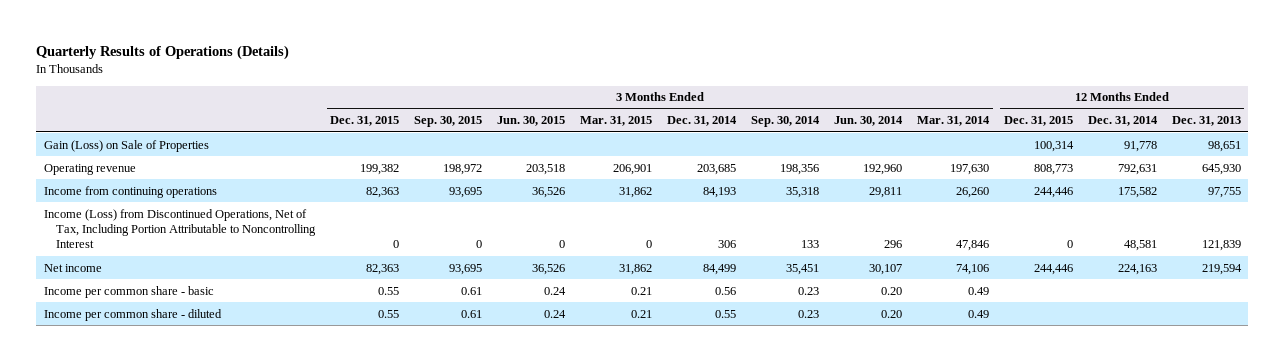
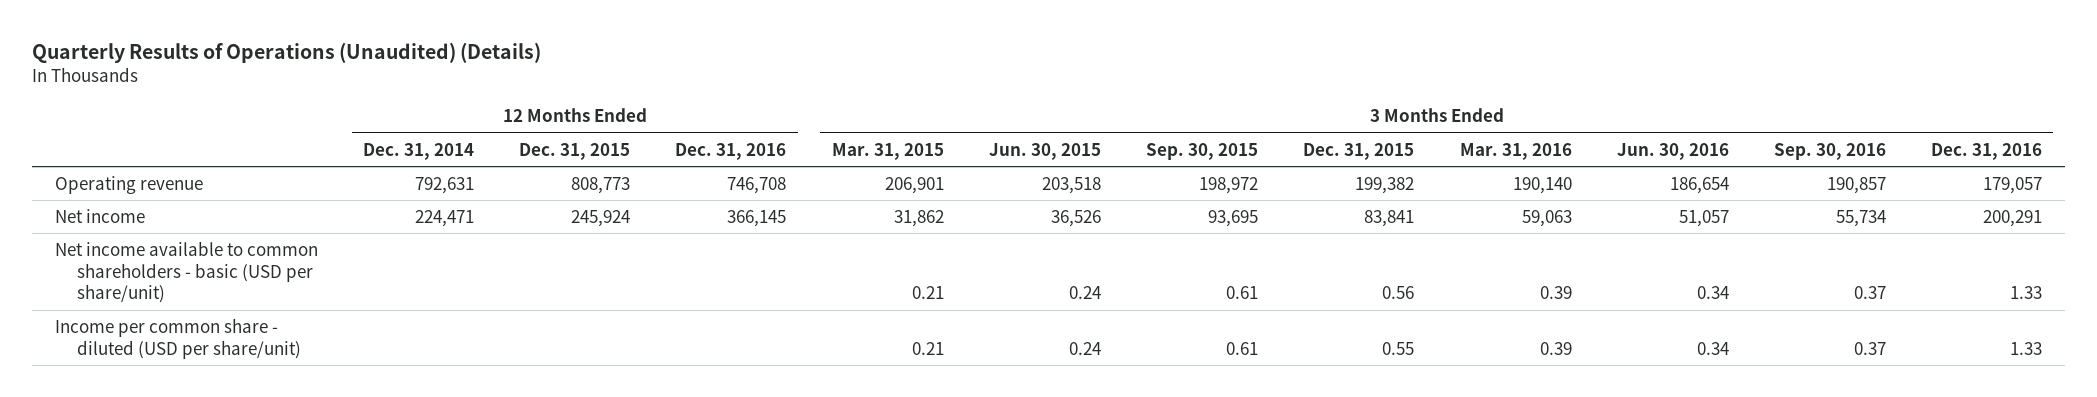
[36,45,290,61] Quarterly Results of Operations (Details) -> [32,41,542,63] Quarterly Results of Operations (Unaudited) (Details)
[667,116,738,127] Dec. 31, 2014 -> none
[750,116,820,128] Sep. 30, 2014 -> none
[833,116,903,127] Jun. 30, 2014 -> none
[916,116,990,127] Mar. 31, 2014 -> none
[1171,116,1241,127] Dec. 31, 2013 -> none
none -> [675,142,787,160] Dec. 31, 2016
none -> [1459,142,1572,160] Mar. 31, 2016
none -> [1616,142,1729,160] Jun. 30, 2016
none -> [1773,142,1886,160] Sep. 30, 2016
none -> [1931,142,2043,160] Dec. 31, 2016
[43,139,209,152] Gain (Loss) on Sale of Properties -> none
[43,185,217,198] Income from continuing operations -> none
[43,208,317,249] Income (Loss) from Discontinued Operations, Net of Tax, Including Portion Attributable to Noncontrolling Interest -> none
[366,263,400,275] 82,363 -> [1364,210,1415,228] 83,841
[1033,263,1073,275] 244,446 -> [571,210,631,228] 245,924
[1117,263,1157,275] 224,163 -> [415,210,475,228] 224,471
[43,285,214,298] Income per common share - basic -> [54,241,318,304] Net income available to common shareholders - basic (USD per share/unit)
[378,286,400,295] 0.55 -> [1382,286,1415,300] 0.56
[43,308,222,321] Income per common share - diluted -> [54,318,301,359] Income per common share - diluted (USD per share/unit)

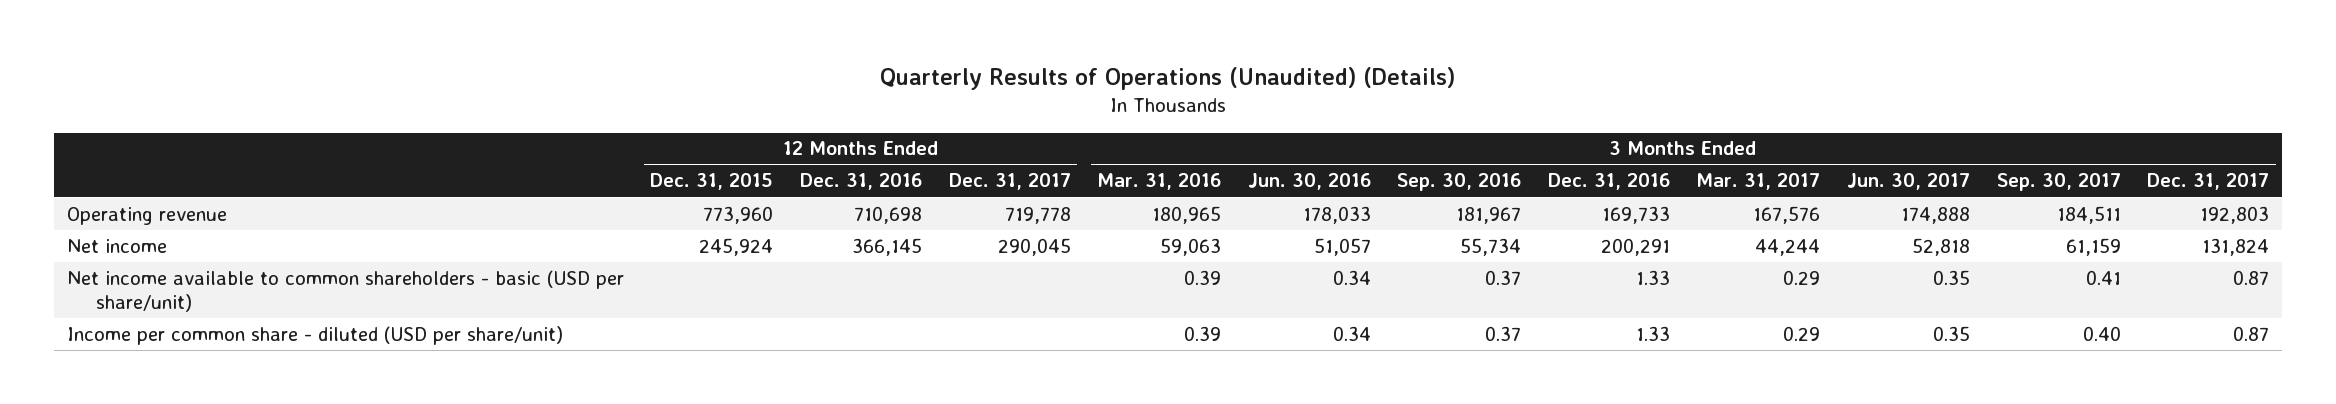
[363,142,475,160] Dec. 31, 2014 -> none
[831,142,944,160] Mar. 31, 2015 -> none
[988,142,1101,160] Jun. 30, 2015 -> none
[1146,142,1259,160] Sep. 30, 2015 -> none
[1303,142,1415,160] Dec. 31, 2015 -> none
none -> [948,173,1071,191] Dec. 31, 2017
none -> [1696,173,1821,191] Mar. 31, 2017
none -> [1847,173,1971,191] Jun. 30, 2017
none -> [1996,173,2121,192] Sep. 30, 2017
none -> [2147,173,2270,191] Dec. 31, 2017
[571,177,631,195] 808,773 -> [703,205,774,224] 773,960
[727,177,787,195] 746,708 -> [854,205,923,224] 710,698
[1512,177,1572,195] 190,140 -> [1152,205,1222,224] 180,965
[1669,177,1729,195] 186,654 -> [1302,205,1371,224] 178,033
[1826,177,1886,195] 190,857 -> [1456,206,1522,224] 181,967
[1983,177,2043,195] 179,057 -> [1601,205,1670,224] 169,733

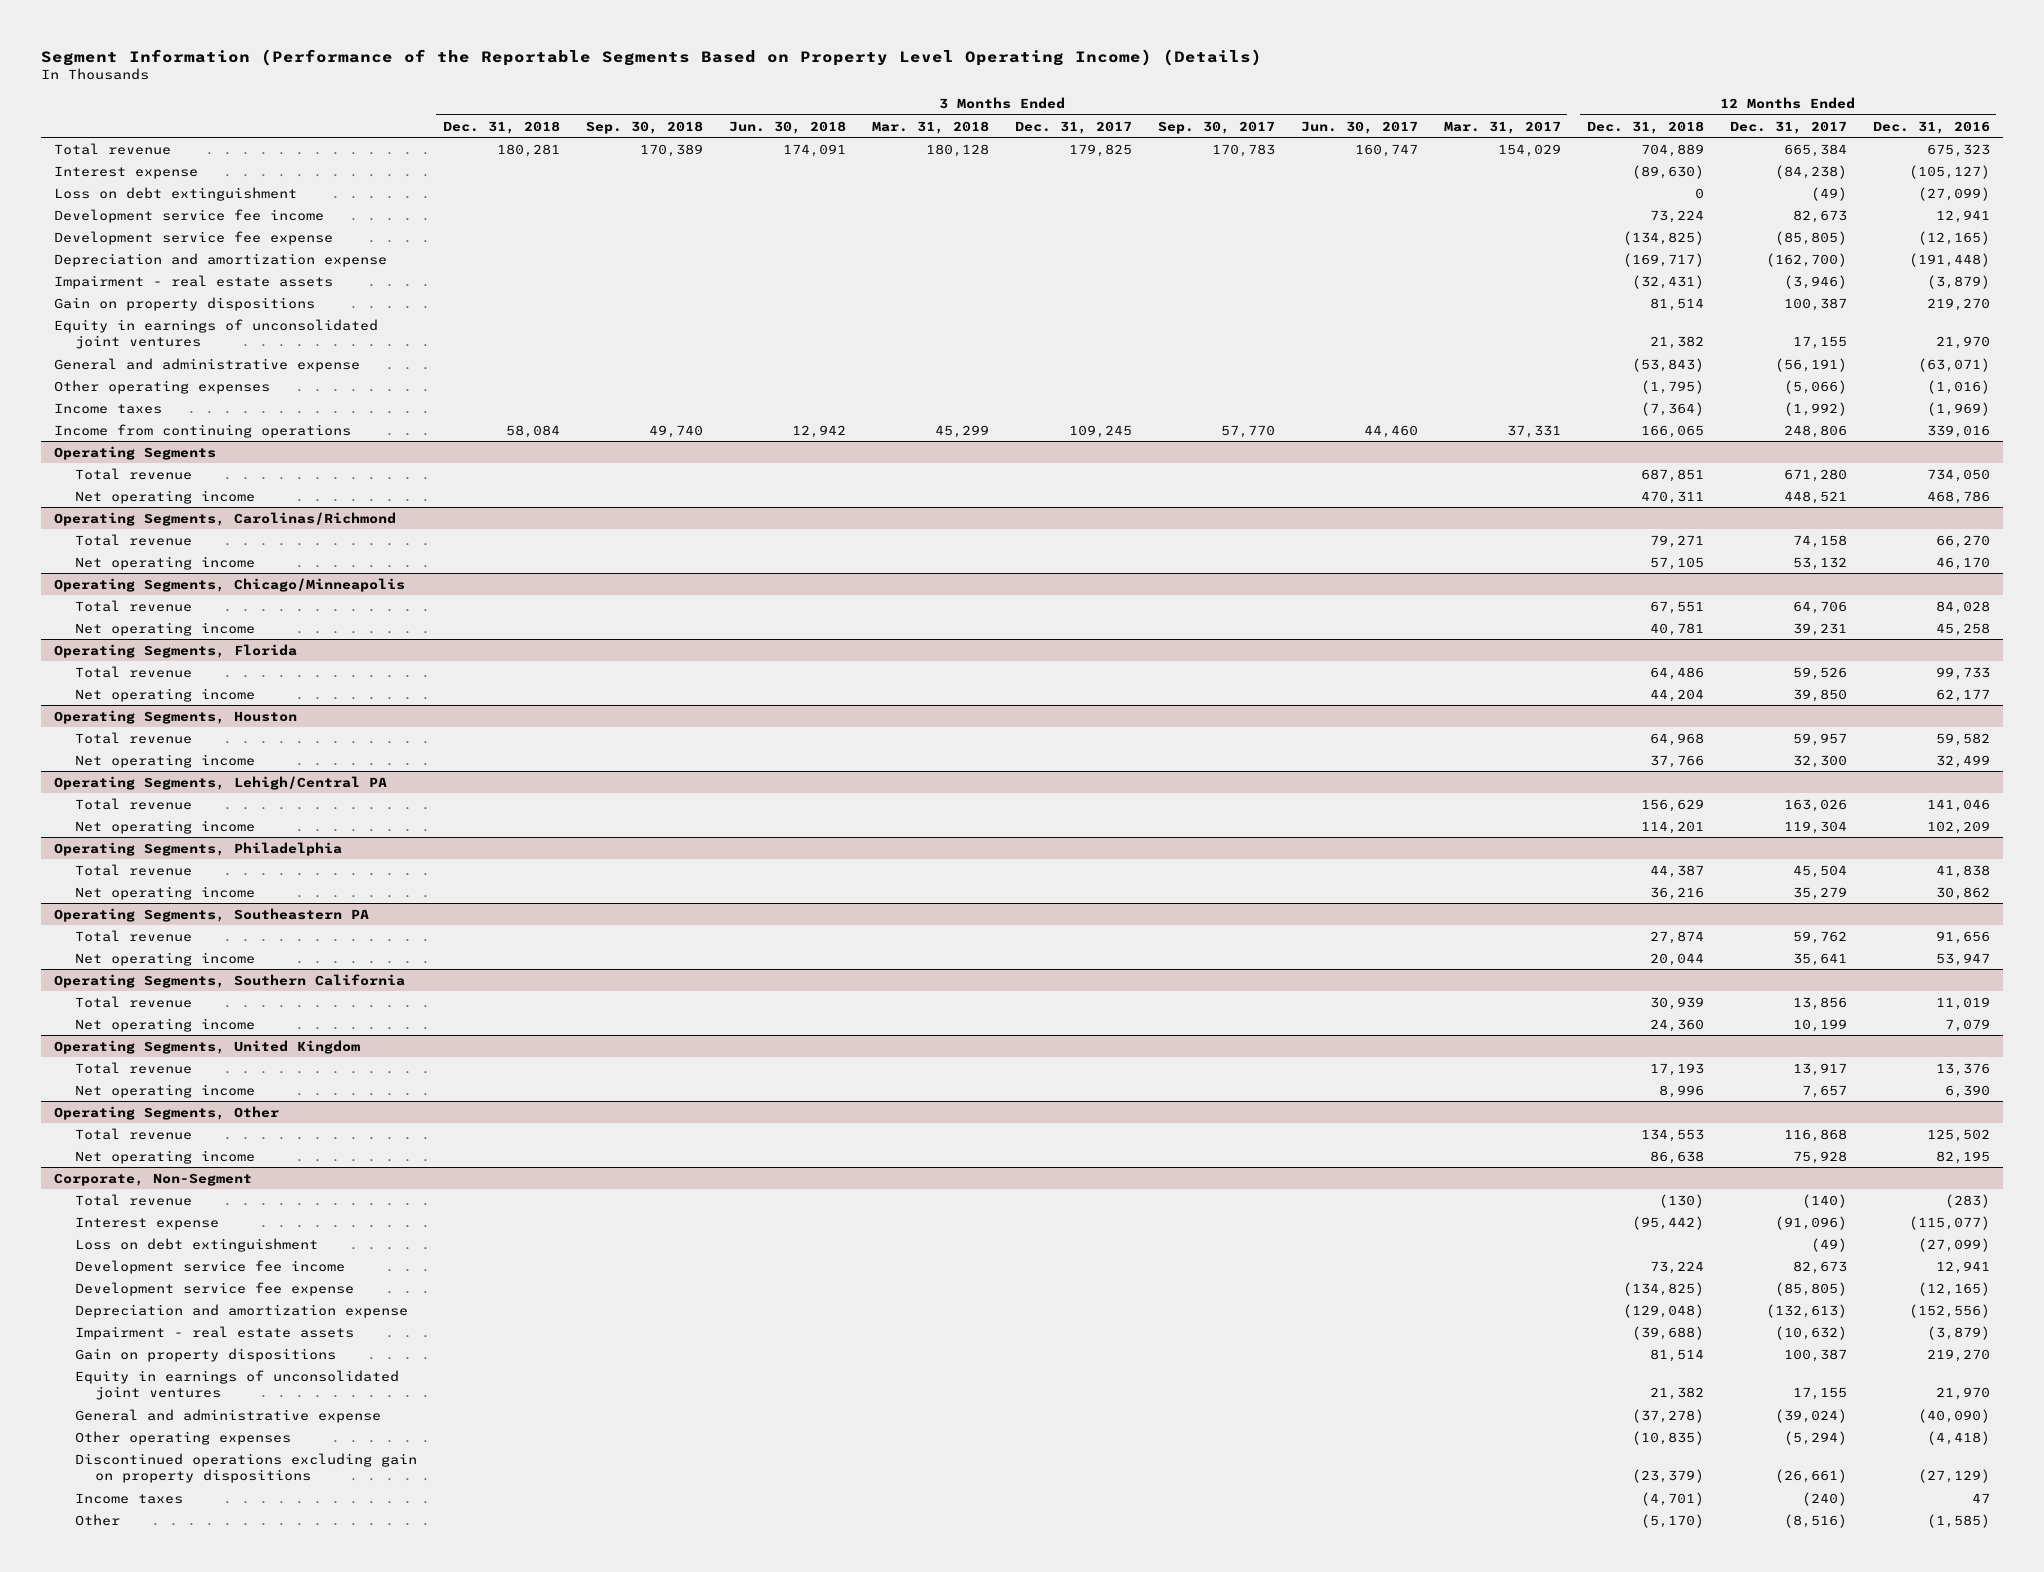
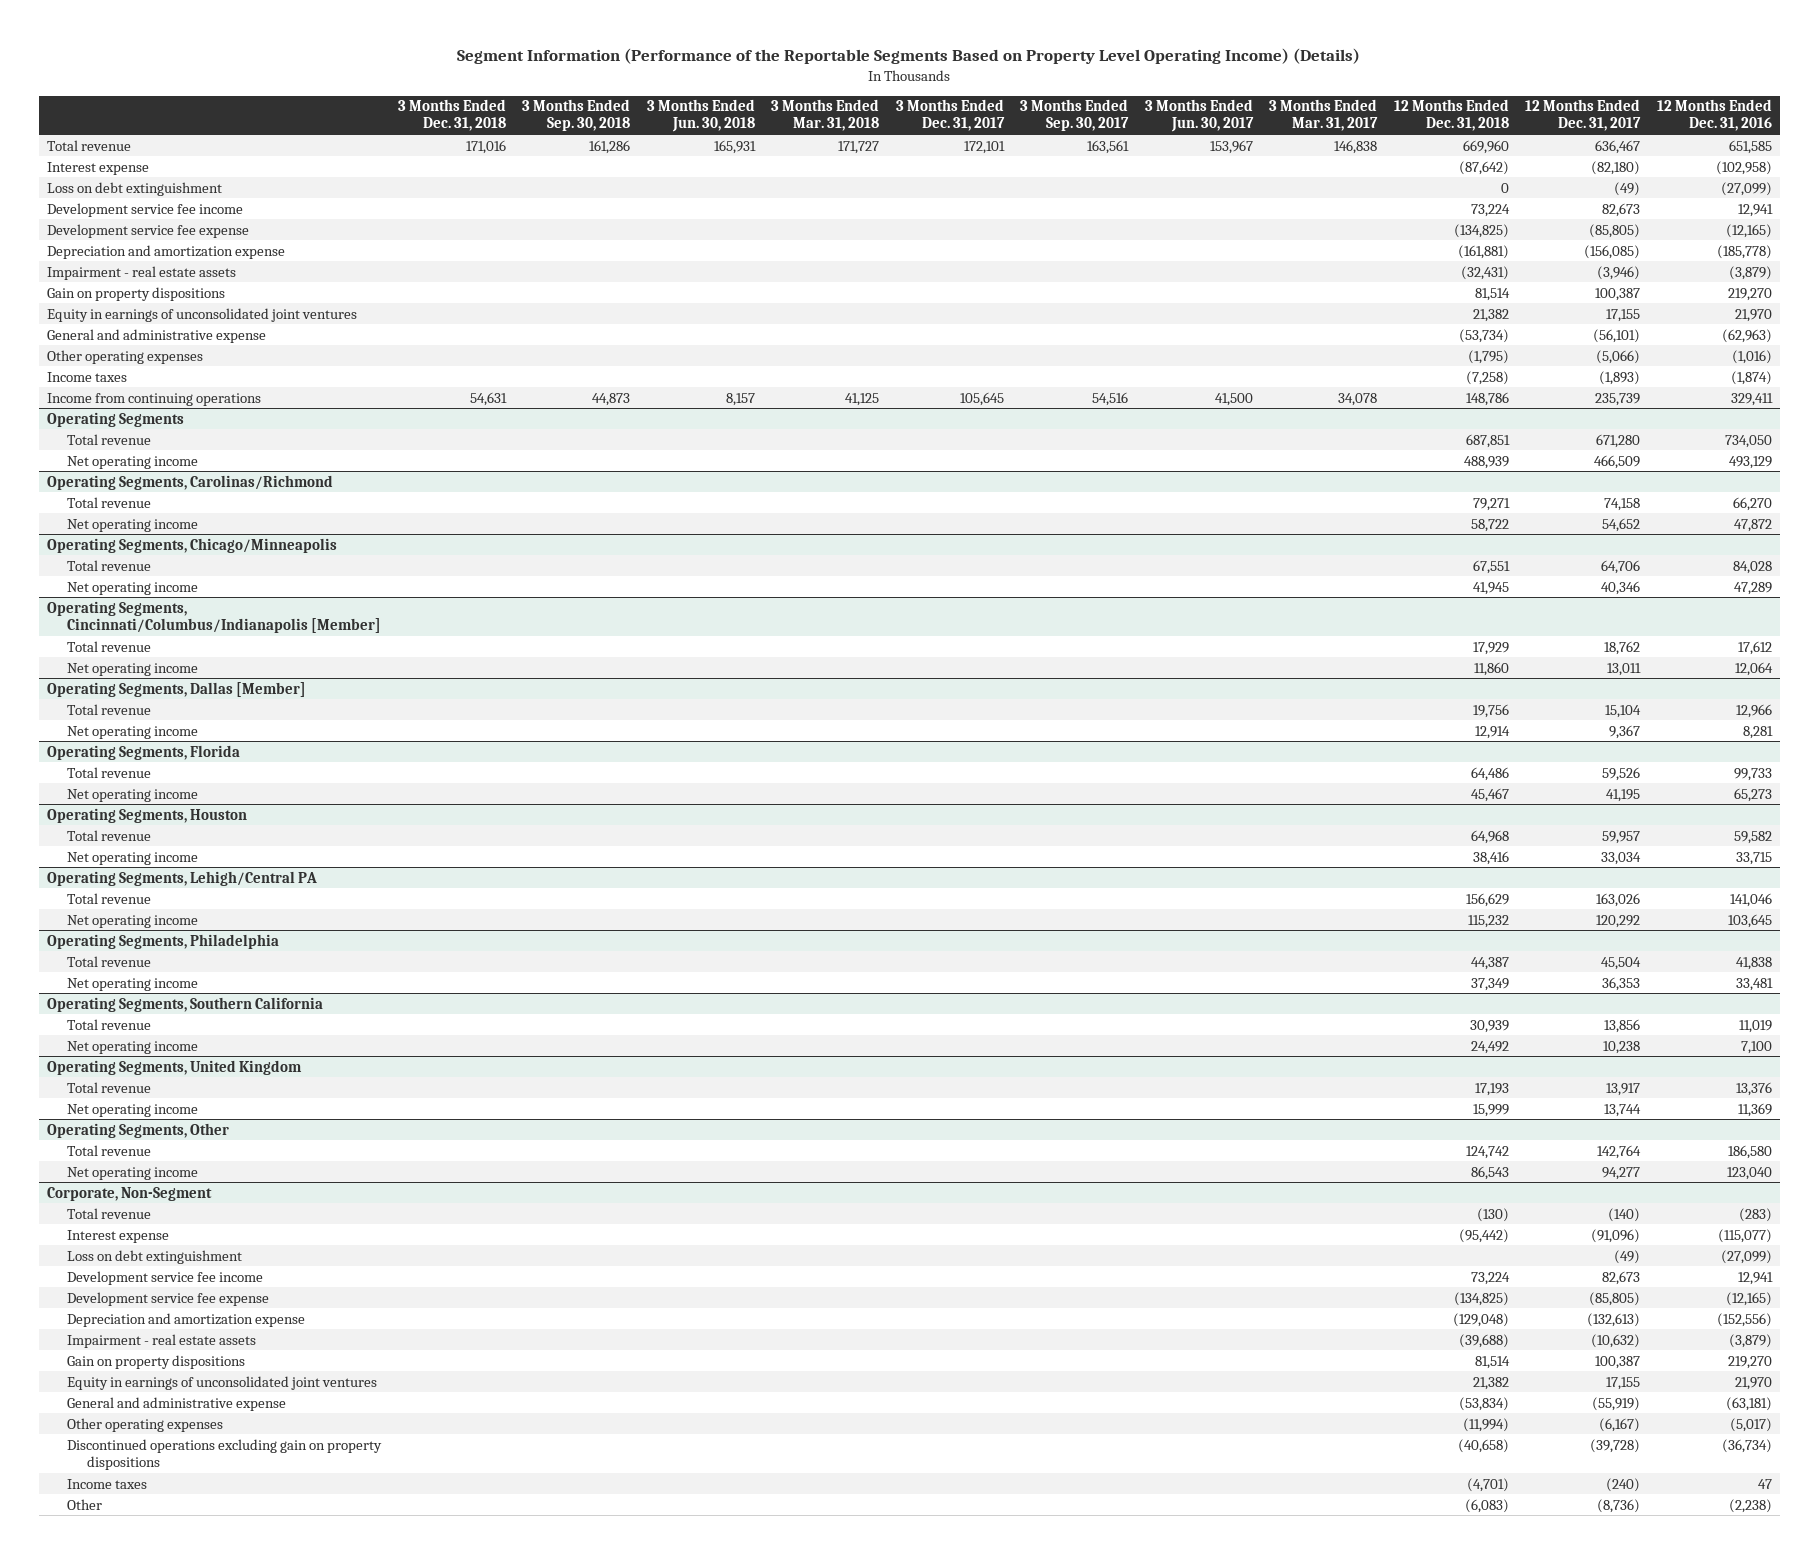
[496,143,560,157] 180,281 -> [465,139,506,154] 171,016
[639,143,703,157] 170,389 -> [589,139,631,154] 161,286
[782,143,846,157] 174,091 -> [713,139,756,154] 165,931
[925,143,989,157] 180,128 -> [838,140,880,154] 171,727
[1068,143,1132,157] 179,825 -> [963,140,1005,154] 172,101
[1211,143,1275,157] 170,783 -> [1087,139,1130,154] 163,561
[1354,143,1418,157] 160,747 -> [1209,139,1253,154] 153,967
[1497,143,1561,157] 154,029 -> [1334,139,1378,154] 146,838
[1640,143,1704,157] 704,889 -> [1462,139,1509,154] 669,960
[1783,143,1847,157] 665,384 -> [1595,139,1641,154] 636,467
[1926,143,1990,157] 675,323 -> [1728,139,1772,154] 651,585
[1631,164,1704,179] (89,630) -> [1458,160,1509,175] (87,642)
[1774,164,1847,179] (84,238) -> [1591,160,1641,175] (82,180)
[1908,164,1990,179] (105,127) -> [1715,160,1772,175] (102,958)
[1622,252,1704,267] (169,717) -> [1457,244,1509,259] (161,881)
[1765,252,1847,267] (162,700) -> [1584,244,1641,259] (156,085)
[1908,252,1990,267] (191,448) -> [1716,244,1772,259] (185,778)
[1631,357,1704,372] (53,843) -> [1458,328,1509,343] (53,734)
[1774,357,1847,372] (56,191) -> [1593,328,1641,343] (56,101)
[1917,357,1990,372] (63,071) -> [1721,328,1772,343] (62,963)
[1640,401,1704,416] (7,364) -> [1465,370,1509,385] (7,258)
[1783,401,1847,416] (1,992) -> [1599,370,1641,385] (1,893)
[1926,401,1990,416] (1,969) -> [1730,370,1772,385] (1,874)
[505,424,560,438] 58,084 -> [469,391,507,406] 54,631
[648,424,703,438] 49,740 -> [592,392,631,406] 44,873
[791,424,846,438] 12,942 -> [725,392,755,406] 8,157
[934,424,989,438] 45,299 -> [845,392,880,406] 41,125
[1068,424,1132,438] 109,245 -> [959,391,1004,406] 105,645
[1220,424,1275,438] 57,770 -> [1092,391,1129,406] 54,516
[1363,424,1418,438] 44,460 -> [1214,392,1253,406] 41,500
[1506,424,1561,438] 37,331 -> [1338,392,1378,406] 34,078
[1640,424,1704,438] 166,065 -> [1465,391,1509,406] 148,786
[1783,424,1847,438] 248,806 -> [1595,392,1641,406] 235,739
[1926,424,1990,438] 339,016 -> [1730,392,1773,406] 329,411
[1640,490,1704,504] 470,311 -> [1463,455,1509,469] 488,939
[1783,490,1847,504] 448,521 -> [1594,454,1641,469] 466,509
[1926,490,1990,504] 468,786 -> [1728,455,1772,469] 493,129
[1649,556,1704,570] 57,105 -> [1470,518,1509,532] 58,722
[1792,556,1847,570] 53,132 -> [1602,517,1641,532] 54,652
[1935,556,1990,570] 46,170 -> [1733,518,1772,532] 47,872
[1649,622,1704,636] 40,781 -> [1472,581,1509,595] 41,945
[1792,622,1847,636] 39,231 -> [1601,580,1641,595] 40,346
[1935,622,1990,636] 45,258 -> [1733,581,1772,595] 47,289
none -> [46,600,382,633] Operating Segments, Cincinnati/Columbus/Indianapolis [Member]
none -> [67,640,152,652] Total revenue
none -> [67,662,199,676] Net operating income
none -> [46,681,306,697] Operating Segments, Dallas [Member]
none -> [67,703,152,715] Total revenue
none -> [67,725,199,739] Net operating income
[1649,688,1704,702] 44,204 -> [1470,787,1509,802] 45,467
[1792,688,1847,702] 39,850 -> [1606,788,1641,802] 41,195
[1935,688,1990,702] 62,177 -> [1733,787,1772,802] 65,273
[1649,754,1704,768] 37,766 -> [1472,850,1509,865] 38,416
[1792,754,1847,768] 32,300 -> [1601,851,1642,865] 33,034
[1935,754,1990,768] 32,499 -> [1735,851,1772,865] 33,715
[1640,820,1704,834] 114,201 -> [1467,914,1509,928] 115,232
[1783,820,1847,834] 119,304 -> [1596,914,1641,928] 120,292
[1926,820,1990,834] 102,209 -> [1727,913,1772,928] 103,645
[54,907,370,922] Operating Segments, Southeastern PA -> none
[74,929,192,942] Total revenue -> none
[74,951,255,966] Net operating income -> none
[1649,886,1704,900] 36,216 -> [1470,977,1509,991] 37,349
[1792,886,1847,900] 35,279 -> [1602,976,1641,991] 36,353
[1935,886,1990,900] 30,862 -> [1735,977,1773,991] 33,481
[1649,1018,1704,1032] 24,360 -> [1470,1040,1509,1054] 24,492
[1792,1018,1847,1032] 10,199 -> [1603,1040,1641,1054] 10,238
[1944,1018,1990,1032] 7,079 -> [1740,1040,1772,1054] 7,100
[1658,1084,1704,1098] 8,996 -> [1472,1103,1509,1117] 15,999
[1801,1084,1847,1098] 7,657 -> [1604,1103,1642,1117] 13,744
[1944,1084,1990,1098] 6,390 -> [1737,1102,1772,1117] 11,369
[1640,1128,1704,1142] 134,553 -> [1465,1145,1509,1159] 124,742
[1783,1128,1847,1142] 116,868 -> [1597,1144,1642,1159] 142,764
[1926,1128,1990,1142] 125,502 -> [1727,1144,1772,1159] 186,580
[1649,1150,1704,1164] 86,638 -> [1470,1165,1509,1180] 86,543
[1792,1150,1847,1164] 75,928 -> [1602,1166,1641,1180] 94,277
[1935,1150,1990,1164] 82,195 -> [1726,1166,1772,1180] 123,040
[1631,1408,1704,1423] (37,278) -> [1458,1396,1509,1411] (53,834)
[1774,1408,1847,1423] (39,024) -> [1592,1396,1641,1411] (55,919)
[1917,1408,1990,1423] (40,090) -> [1725,1396,1772,1411] (63,181)
[1631,1430,1704,1445] (10,835) -> [1462,1417,1509,1432] (11,994)
[1783,1430,1847,1445] (5,294) -> [1599,1417,1641,1432] (6,167)
[1926,1430,1990,1445] (4,418) -> [1729,1417,1772,1432] (5,017)
[1631,1469,1704,1484] (23,379) -> [1457,1438,1509,1453] (40,658)
[1774,1469,1847,1484] (26,661) -> [1590,1438,1641,1453] (39,728)
[1917,1469,1990,1484] (27,129) -> [1721,1438,1772,1453] (36,734)
[1640,1513,1704,1528] (5,170) -> [1464,1498,1509,1513] (6,083)
[1783,1513,1847,1528] (8,516) -> [1597,1498,1641,1513] (8,736)
[1926,1513,1990,1528] (1,585) -> [1728,1498,1772,1513] (2,238)

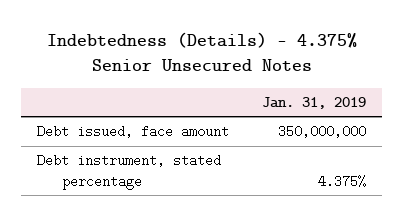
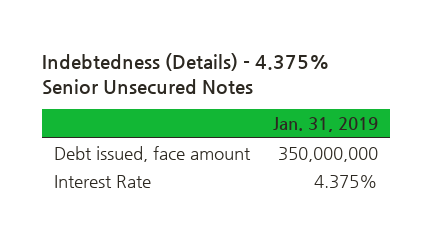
[37,154,222,190] Debt instrument, stated percentage -> [53,174,151,188] Interest Rate

